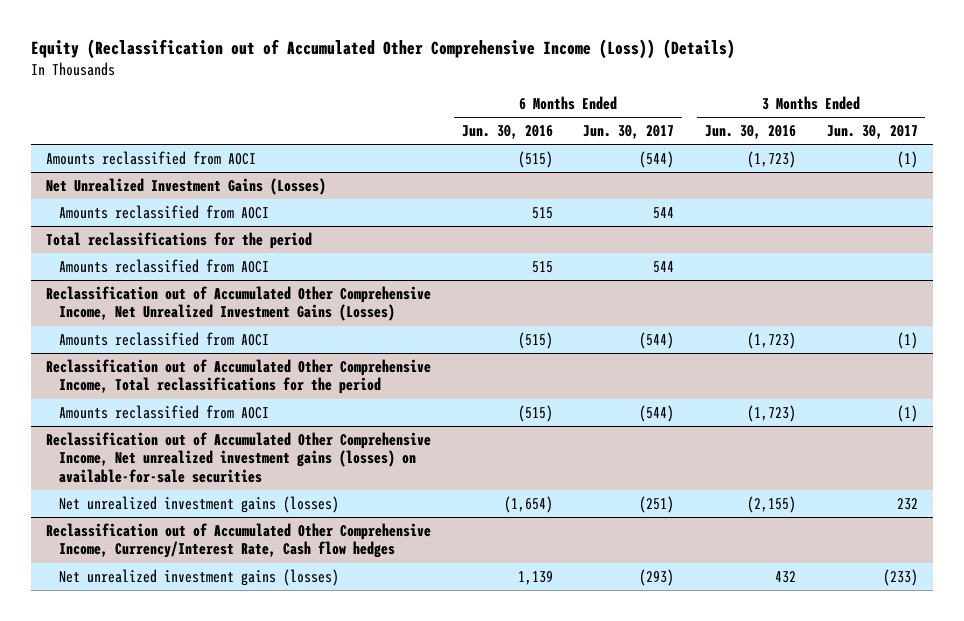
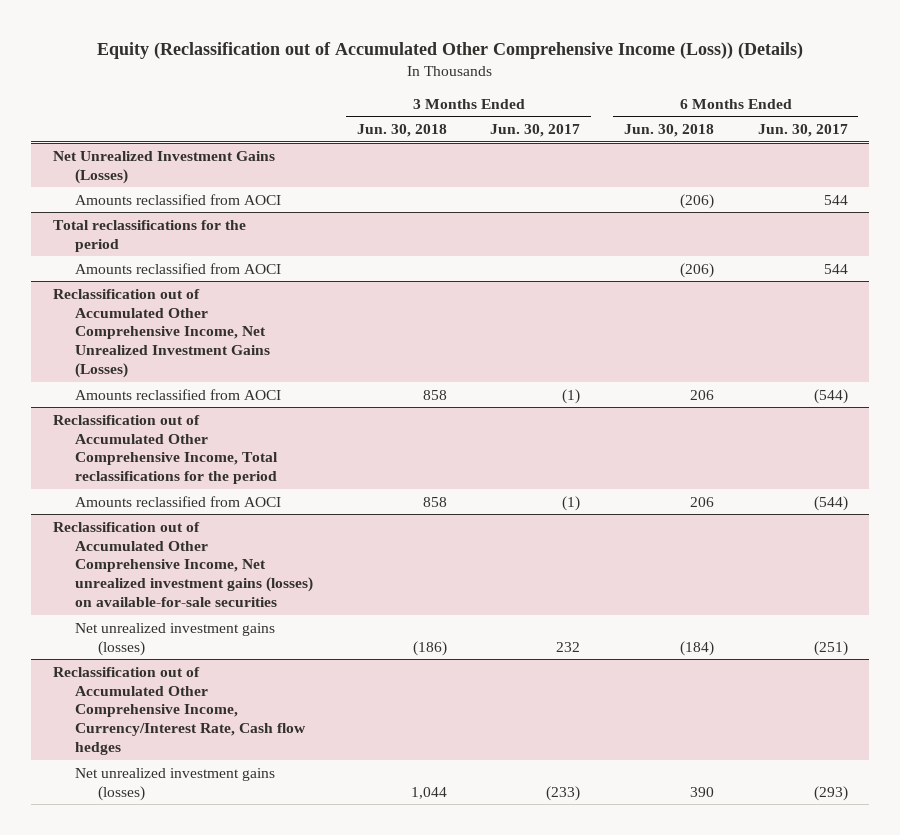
[461,125,553,140] Jun. 30, 2016 -> none
[705,125,797,140] Jun. 30, 2016 -> none
none -> [356,124,447,138] Jun. 30, 2018
none -> [624,124,715,138] Jun. 30, 2018
[45,150,256,165] Amounts reclassified from AOCI -> none

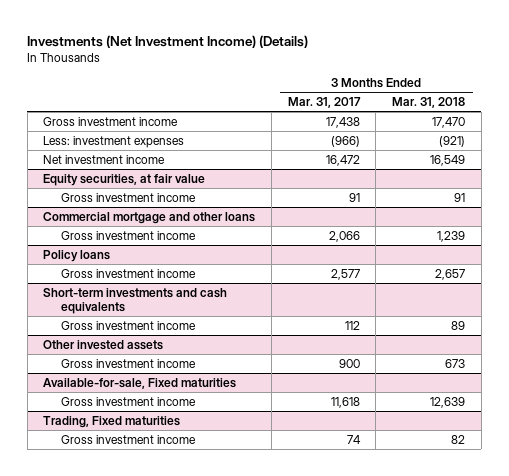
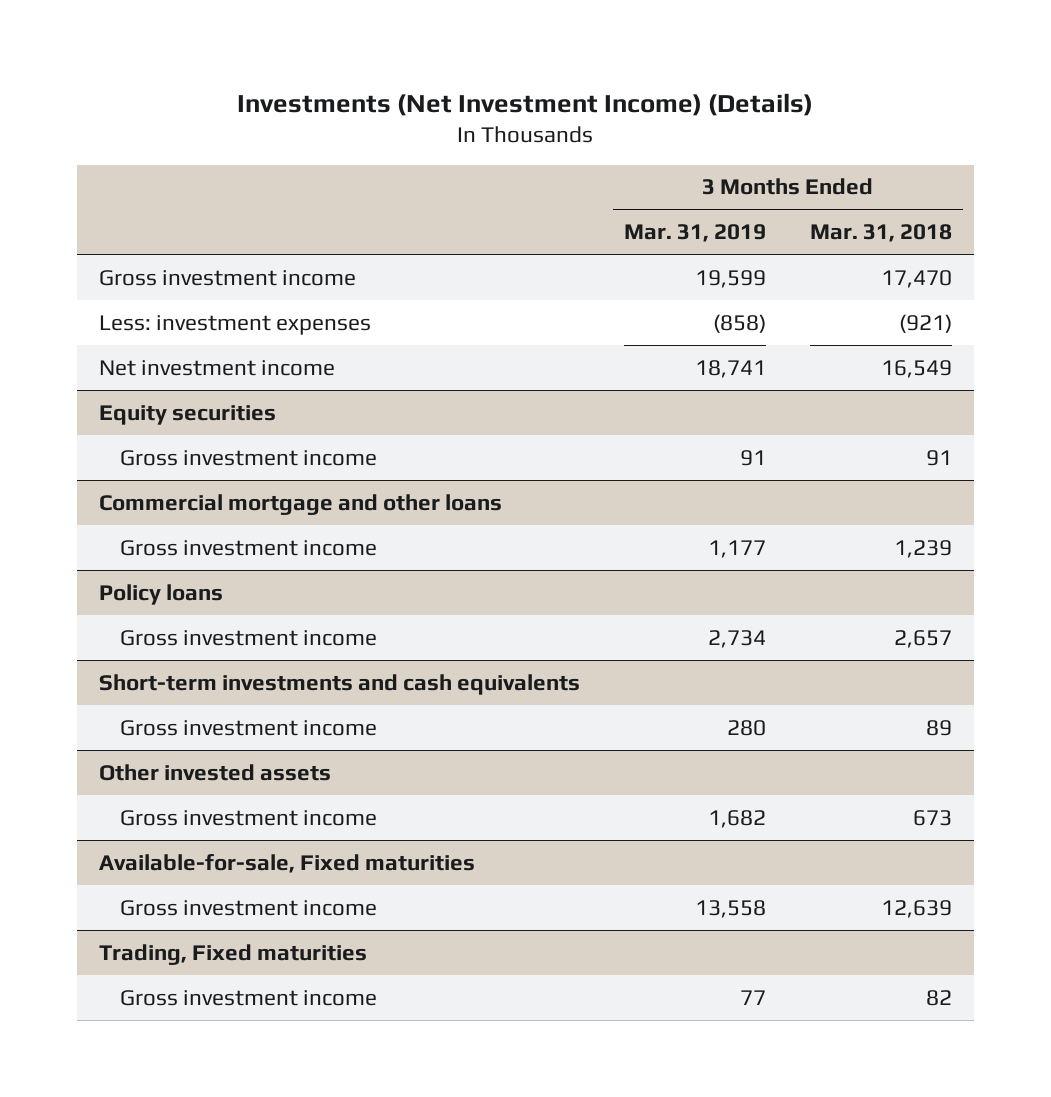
[287,97,361,109] Mar. 31, 2017 -> none
none -> [623,224,766,243] Mar. 31, 2019
[43,173,206,186] Equity securities, at fair value -> [99,404,277,425] Equity securities

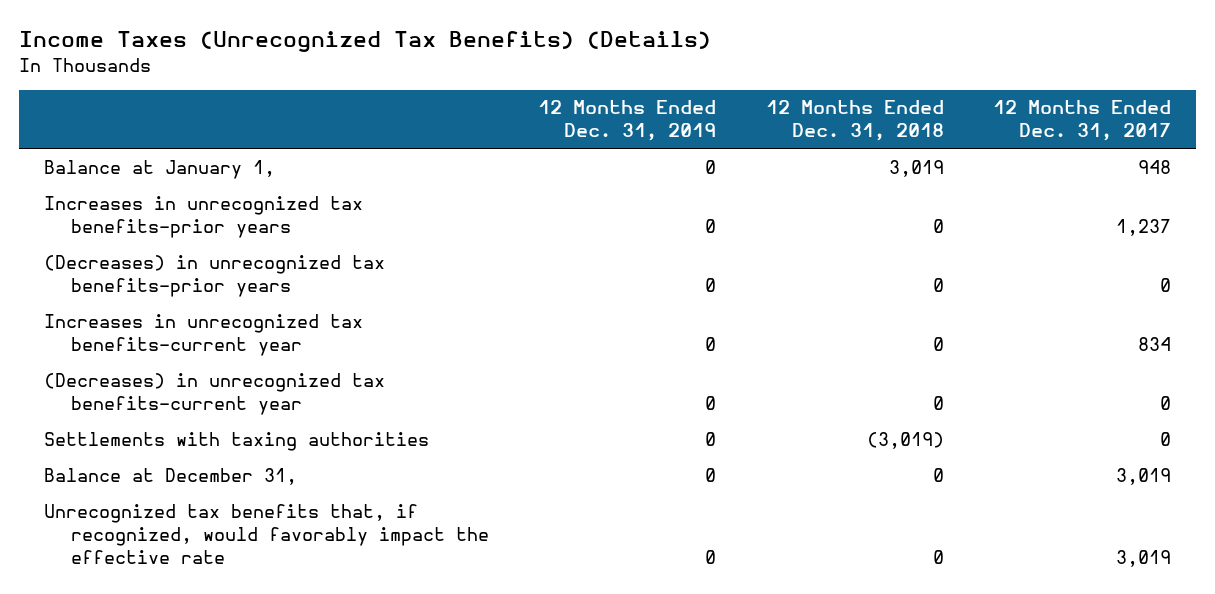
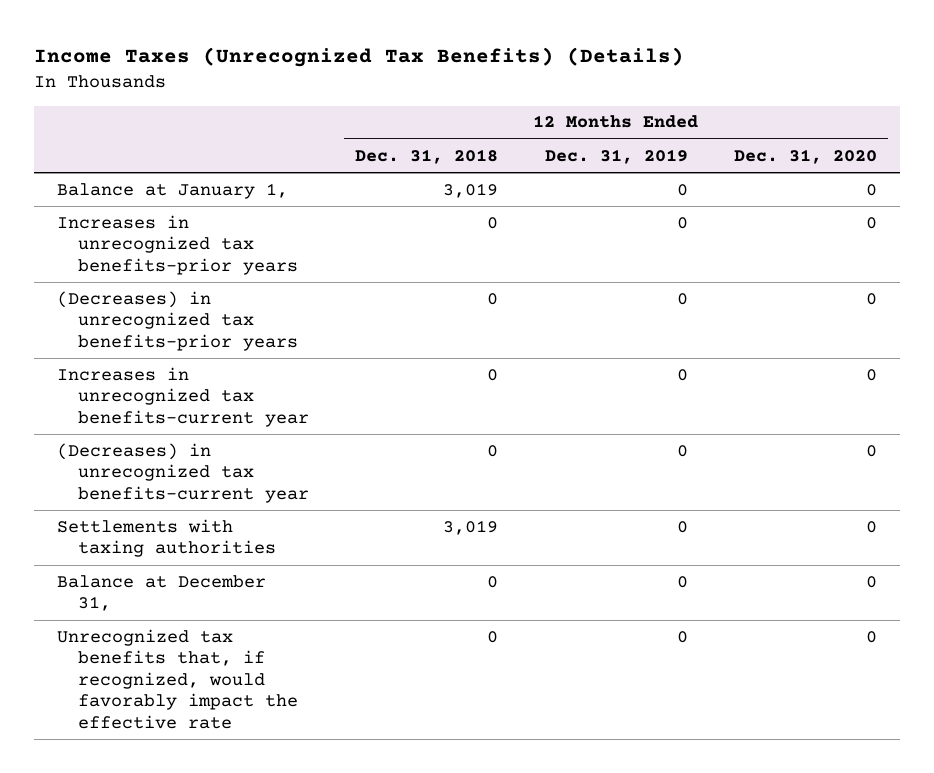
[993,100,1172,142] 12 Months Ended Dec. 31, 2017 -> none
none -> [733,148,877,164] Dec. 31, 2020
[866,431,944,449] (3,019) -> [443,519,499,535] 3,019

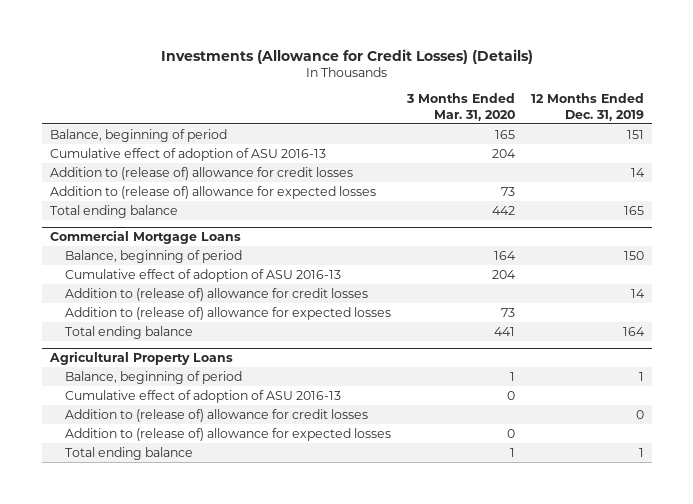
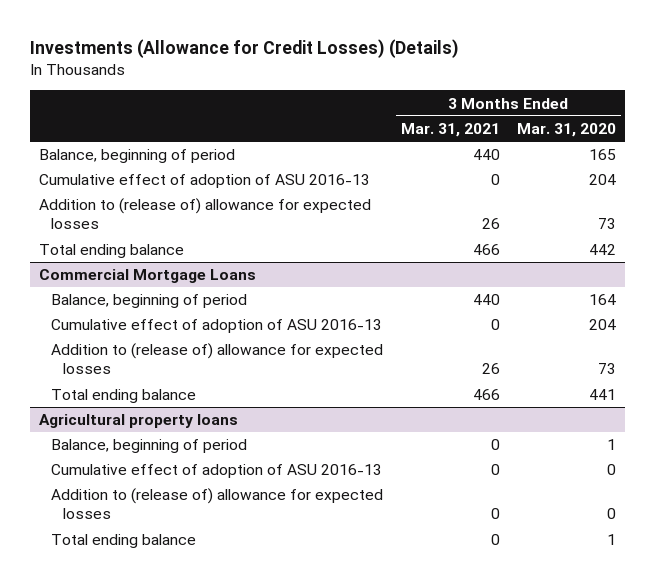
[530,93,644,121] 12 Months Ended Dec. 31, 2019 -> none
none -> [400,122,500,137] Mar. 31, 2021
[49,166,353,180] Addition to (release of) allowance for credit losses -> none
[65,287,369,301] Addition to (release of) allowance for credit losses -> none
[48,351,233,366] Agricultural Property Loans -> [39,414,239,429] Agricultural property loans
[65,408,369,422] Addition to (release of) allowance for credit losses -> none

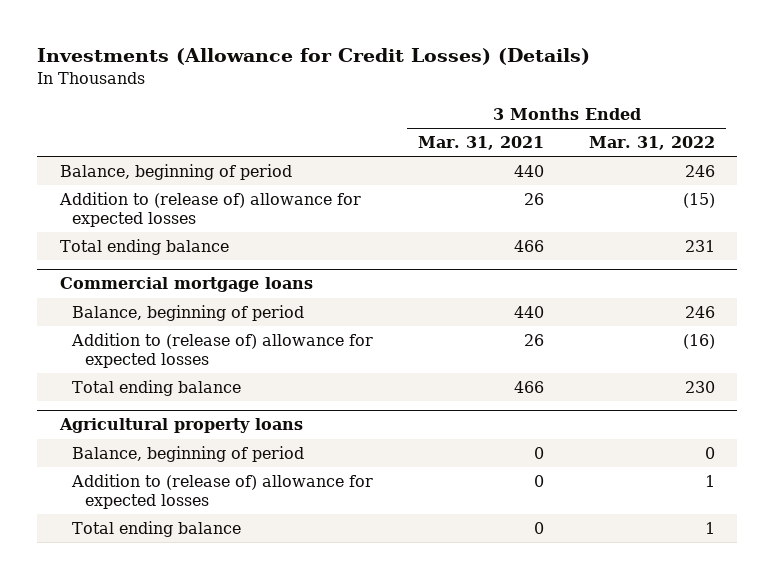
[517,122,617,137] Mar. 31, 2020 -> none
none -> [588,136,715,151] Mar. 31, 2022
[39,174,371,189] Cumulative effect of adoption of ASU 2016-13 -> none
[39,269,257,284] Commercial Mortgage Loans -> [59,277,313,293] Commercial mortgage loans
[51,319,383,334] Cumulative effect of adoption of ASU 2016-13 -> none
[51,464,383,479] Cumulative effect of adoption of ASU 2016-13 -> none

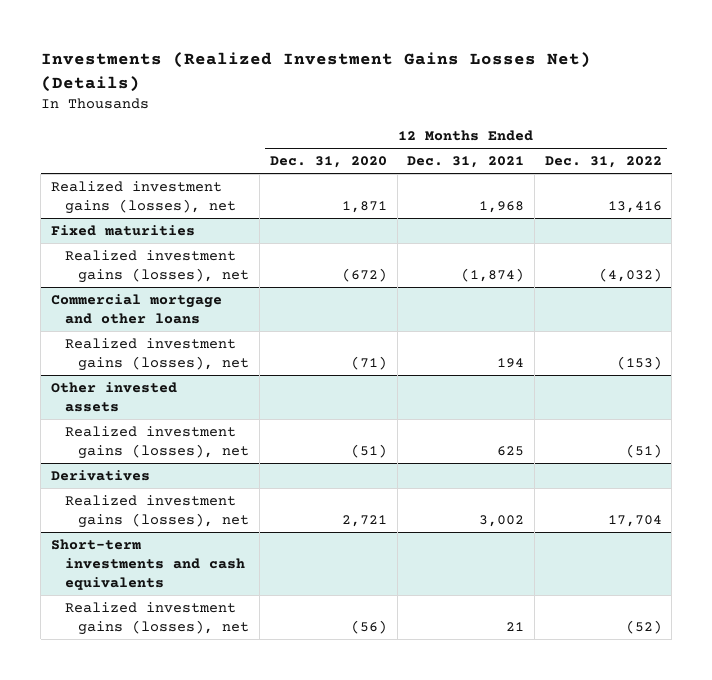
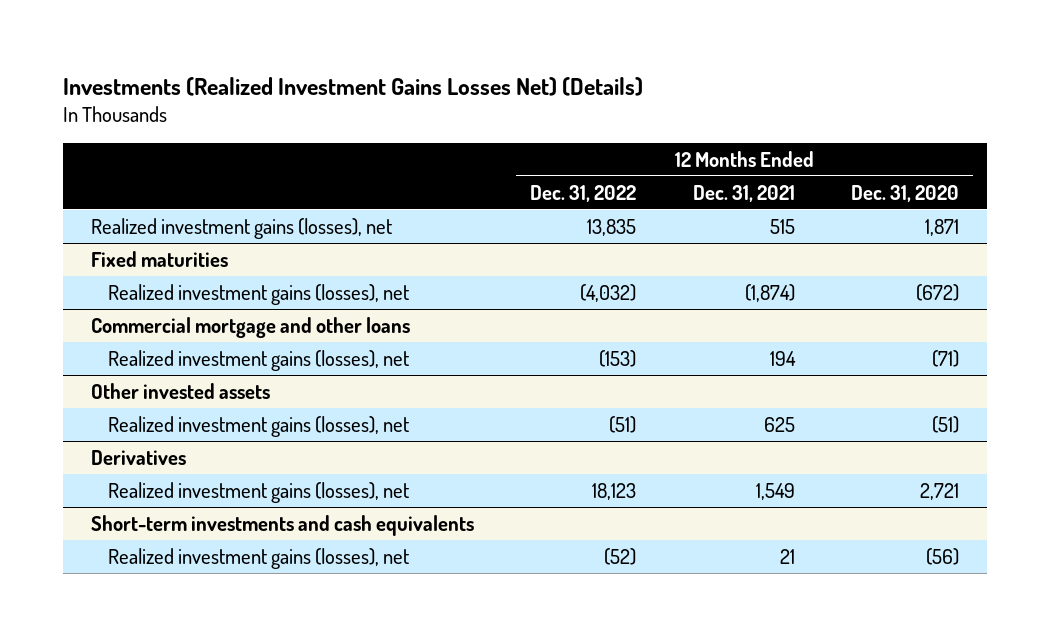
[479,201,525,214] 1,968 -> [769,218,795,234] 515
[607,201,662,214] 13,416 -> [587,218,637,236] 13,835
[479,515,525,528] 3,002 -> [755,482,795,500] 1,549
[607,515,662,528] 17,704 -> [592,482,637,500] 18,123

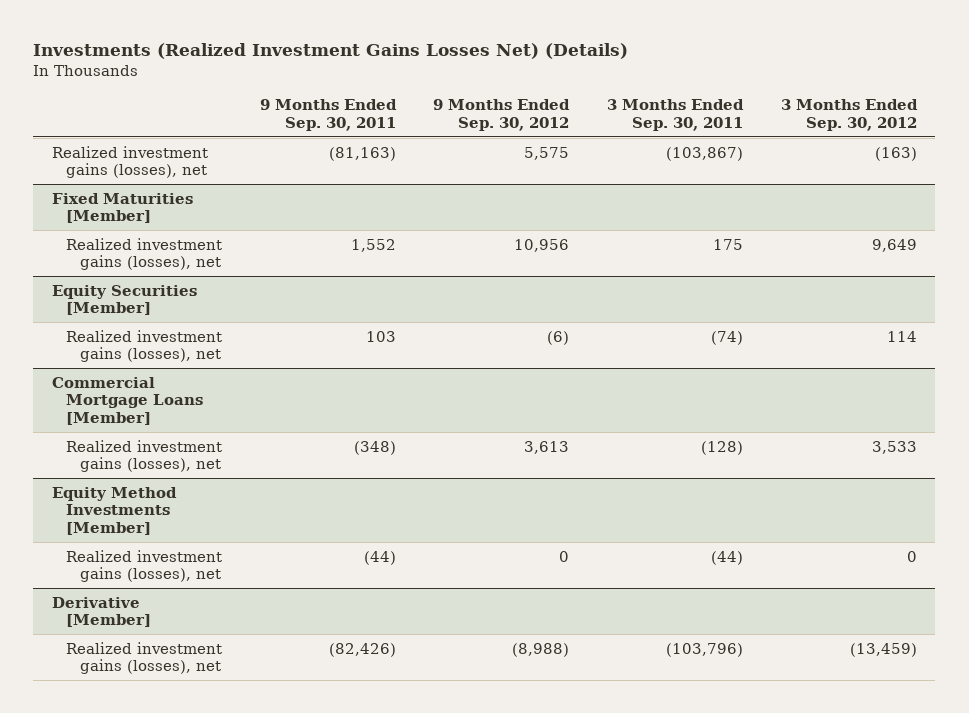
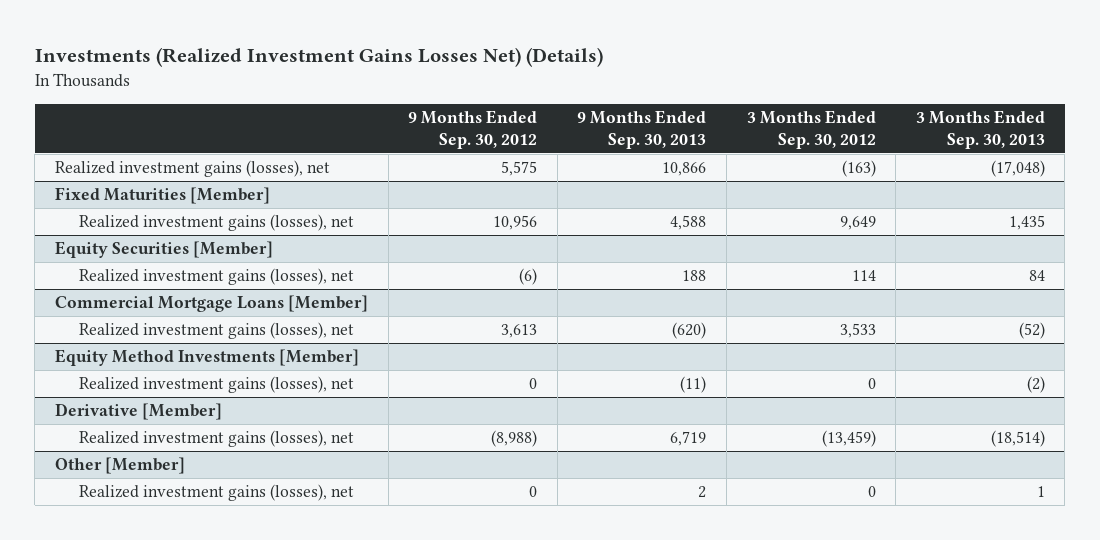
[259,98,397,131] 9 Months Ended Sep. 30, 2011 -> none
[606,98,744,131] 3 Months Ended Sep. 30, 2011 -> none
none -> [577,110,707,150] 9 Months Ended Sep. 30, 2013
none -> [915,110,1045,150] 3 Months Ended Sep. 30, 2013
none -> [55,457,186,475] Other [Member]
none -> [78,484,354,502] Realized investment gains (losses), net

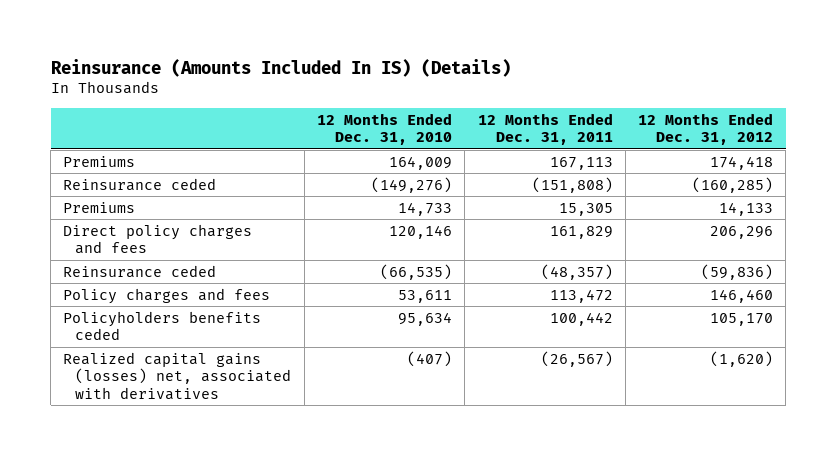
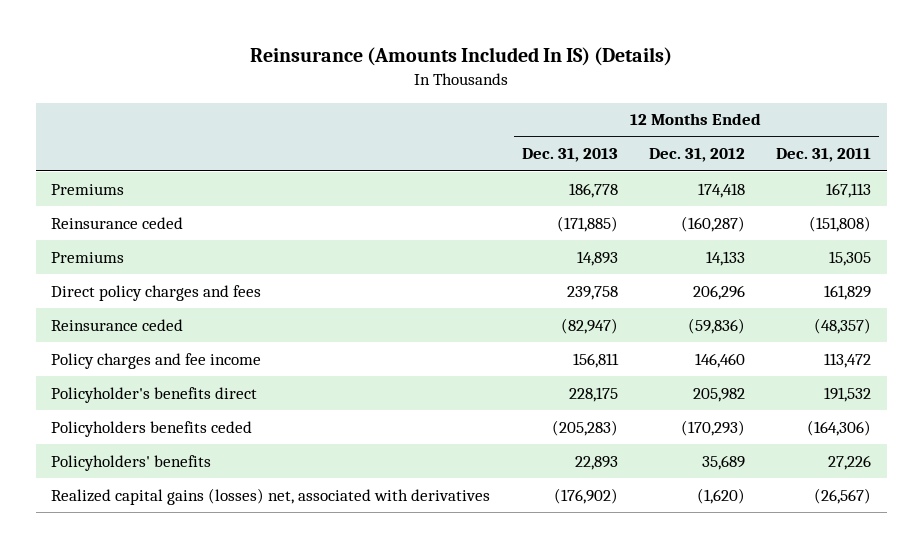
[316,112,452,146] 12 Months Ended Dec. 31, 2010 -> none
none -> [521,148,618,163] Dec. 31, 2013
[692,176,774,193] (160,285) -> [680,215,745,232] (160,287)
[63,287,271,304] Policy charges and fees -> [51,352,262,369] Policy charges and fee income
none -> [51,386,258,403] Policyholder's benefits direct
[549,311,613,326] 100,442 -> [807,419,872,436] (164,306)
[710,312,774,326] 105,170 -> [680,419,745,436] (170,293)
none -> [51,454,212,471] Policyholders' benefits

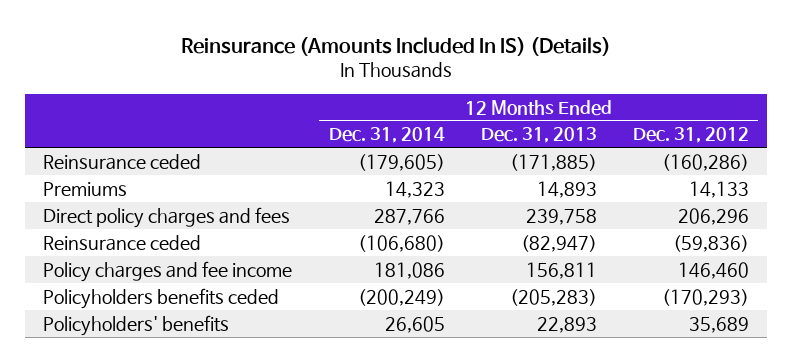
[776,148,872,163] Dec. 31, 2011 -> none
none -> [328,127,445,144] Dec. 31, 2014
[51,183,125,195] Premiums -> none
[680,215,745,232] (160,287) -> [661,153,749,171] (160,286)
[51,386,258,403] Policyholder's benefits direct -> none
[51,487,491,505] Realized capital gains (losses) net, associated with derivatives -> none

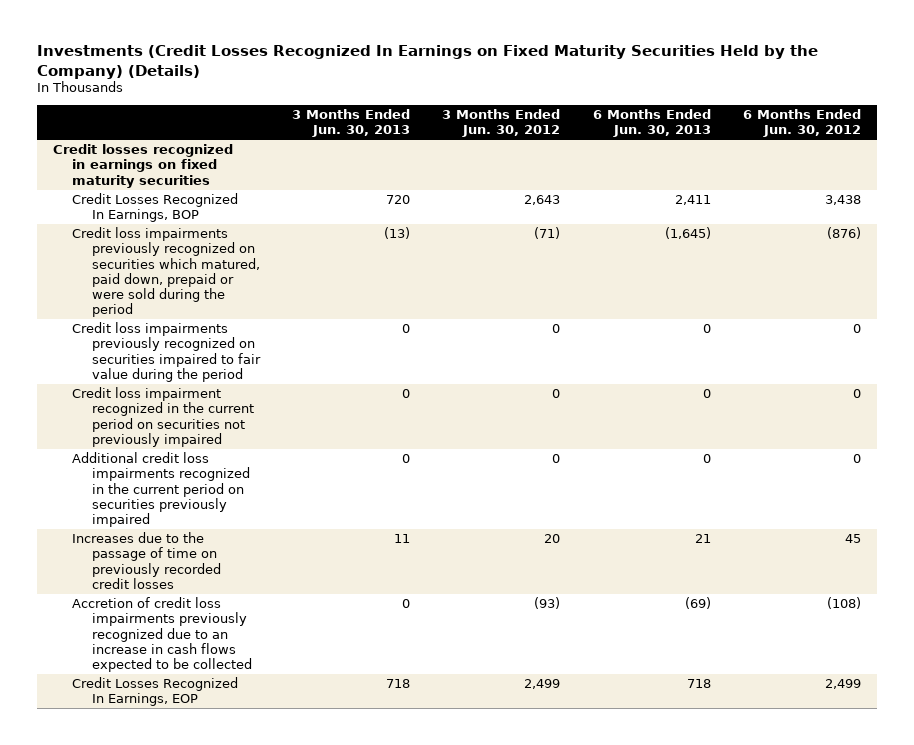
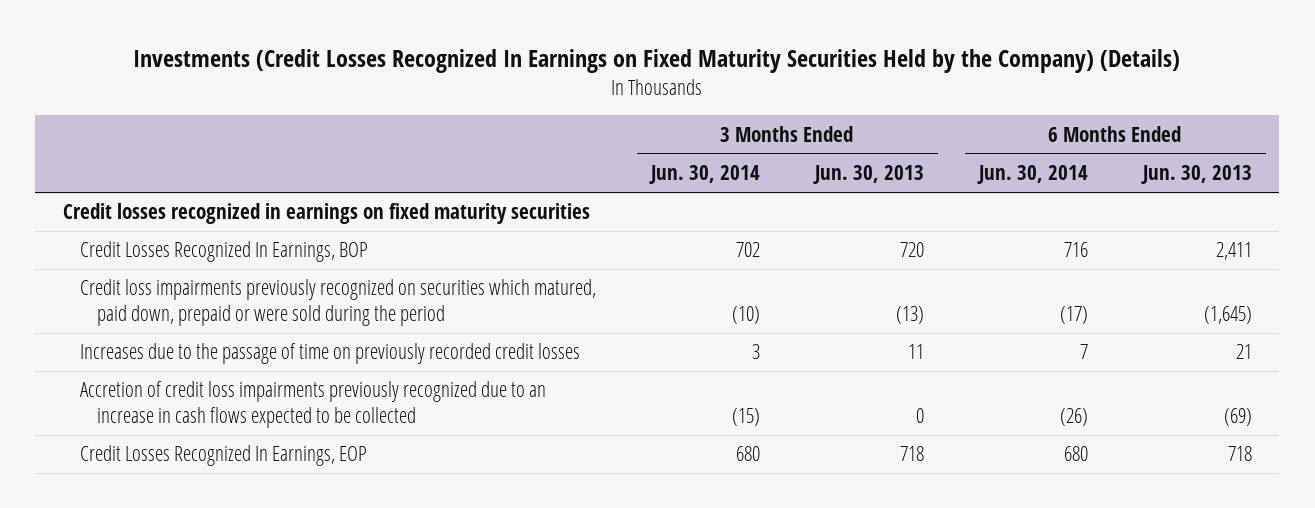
[442,109,561,138] 3 Months Ended Jun. 30, 2012 -> none
[743,109,862,138] 6 Months Ended Jun. 30, 2012 -> none
none -> [649,165,761,185] Jun. 30, 2014
none -> [976,165,1088,185] Jun. 30, 2014
[72,322,261,382] Credit loss impairments previously recognized on securities impaired to fair value during the period -> none
[72,387,254,447] Credit loss impairment recognized in the current period on securities not previously impaired -> none
[72,452,250,528] Additional credit loss impairments recognized in the current period on securities previously impaired -> none

